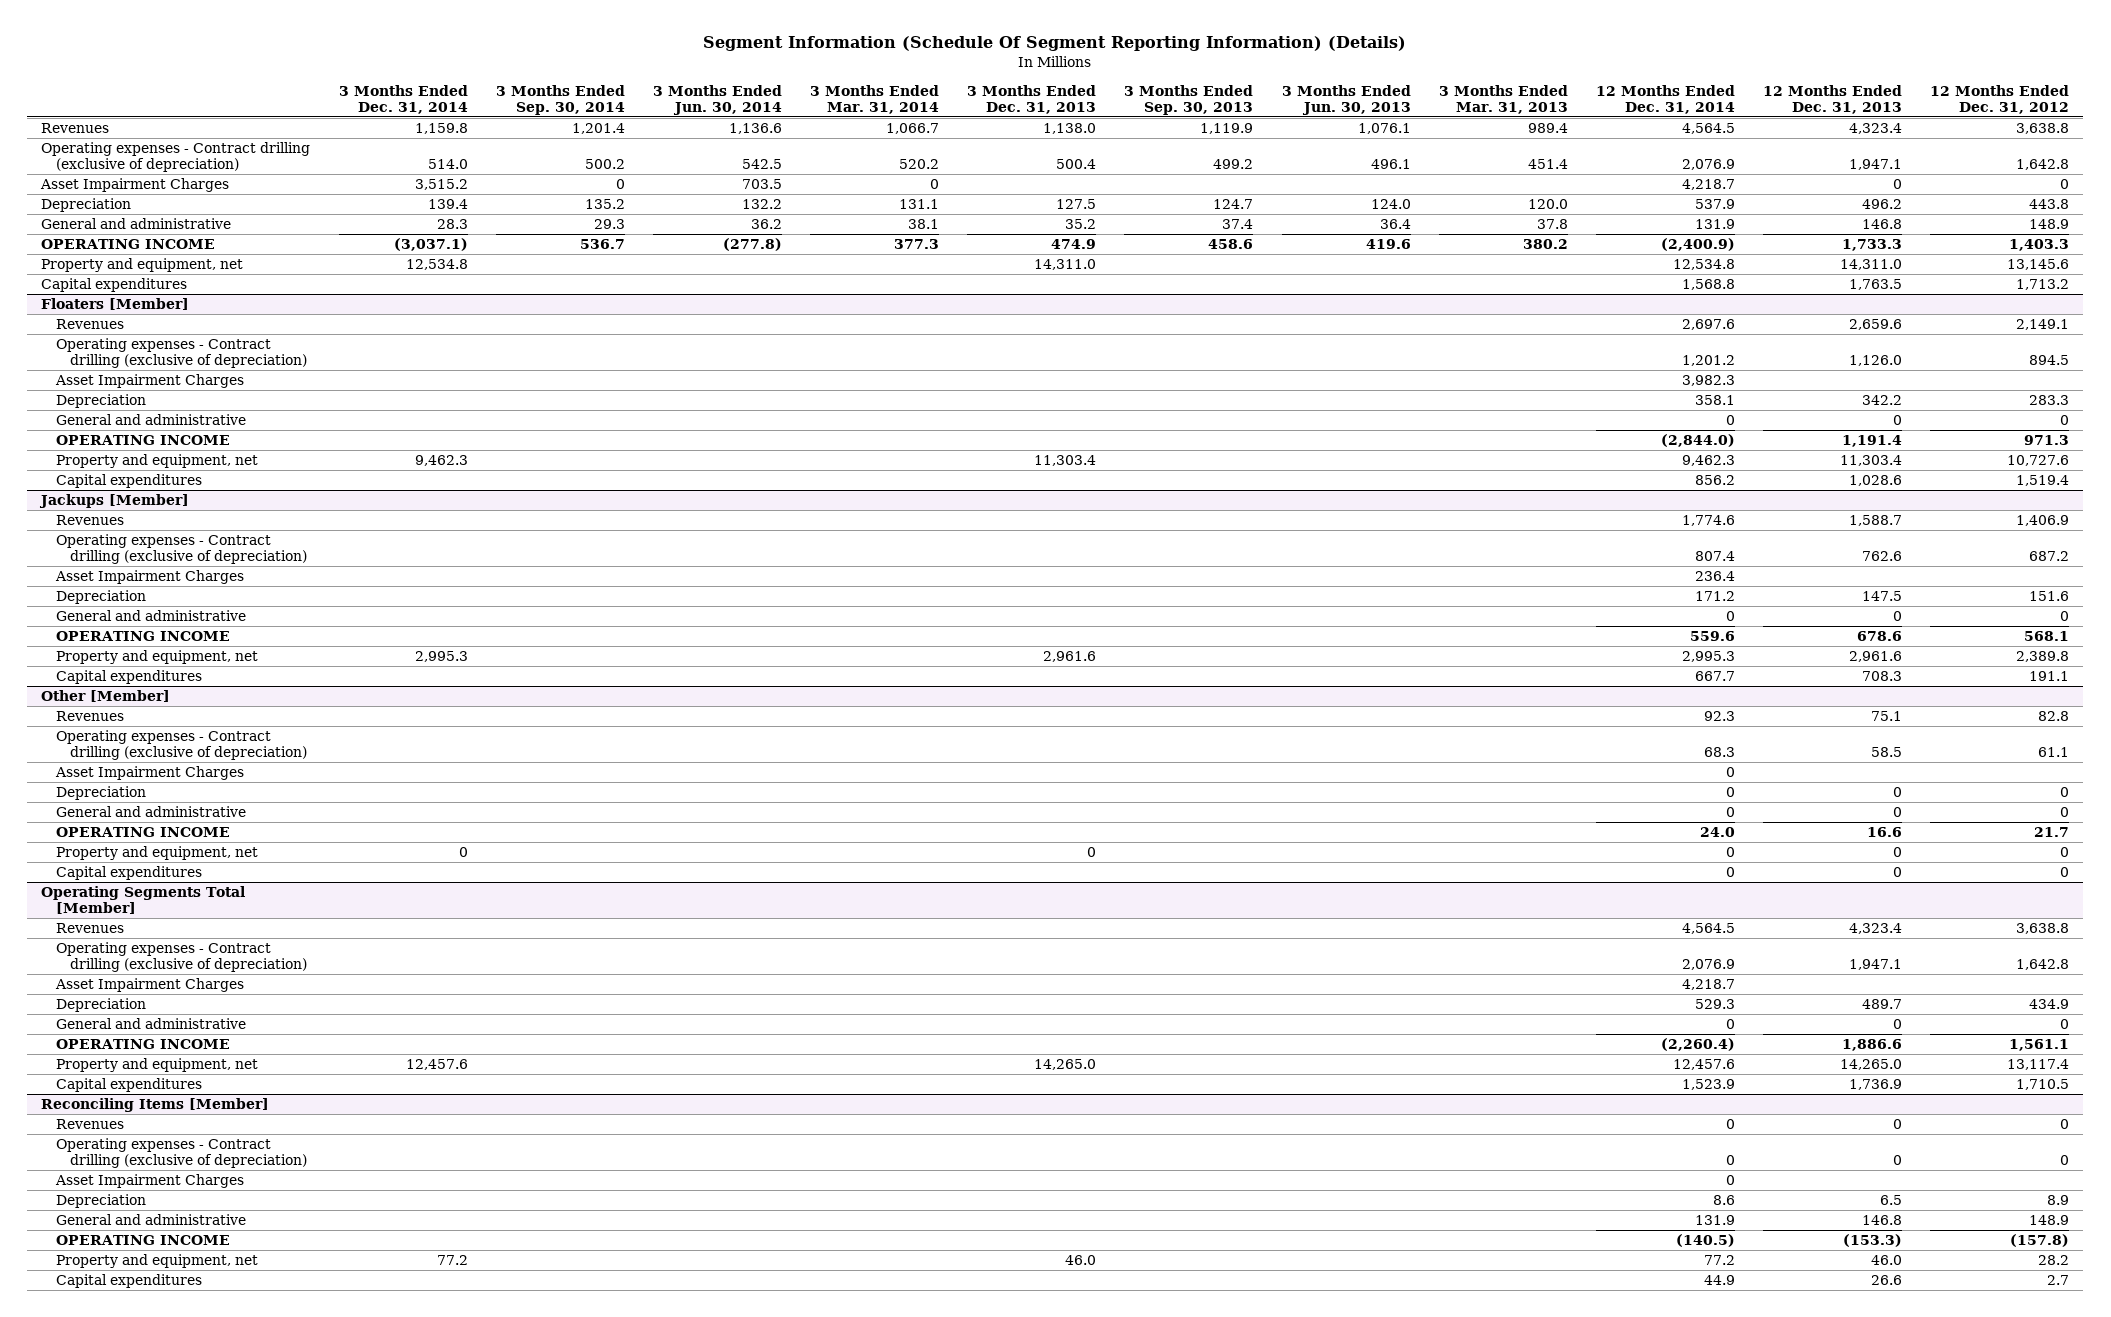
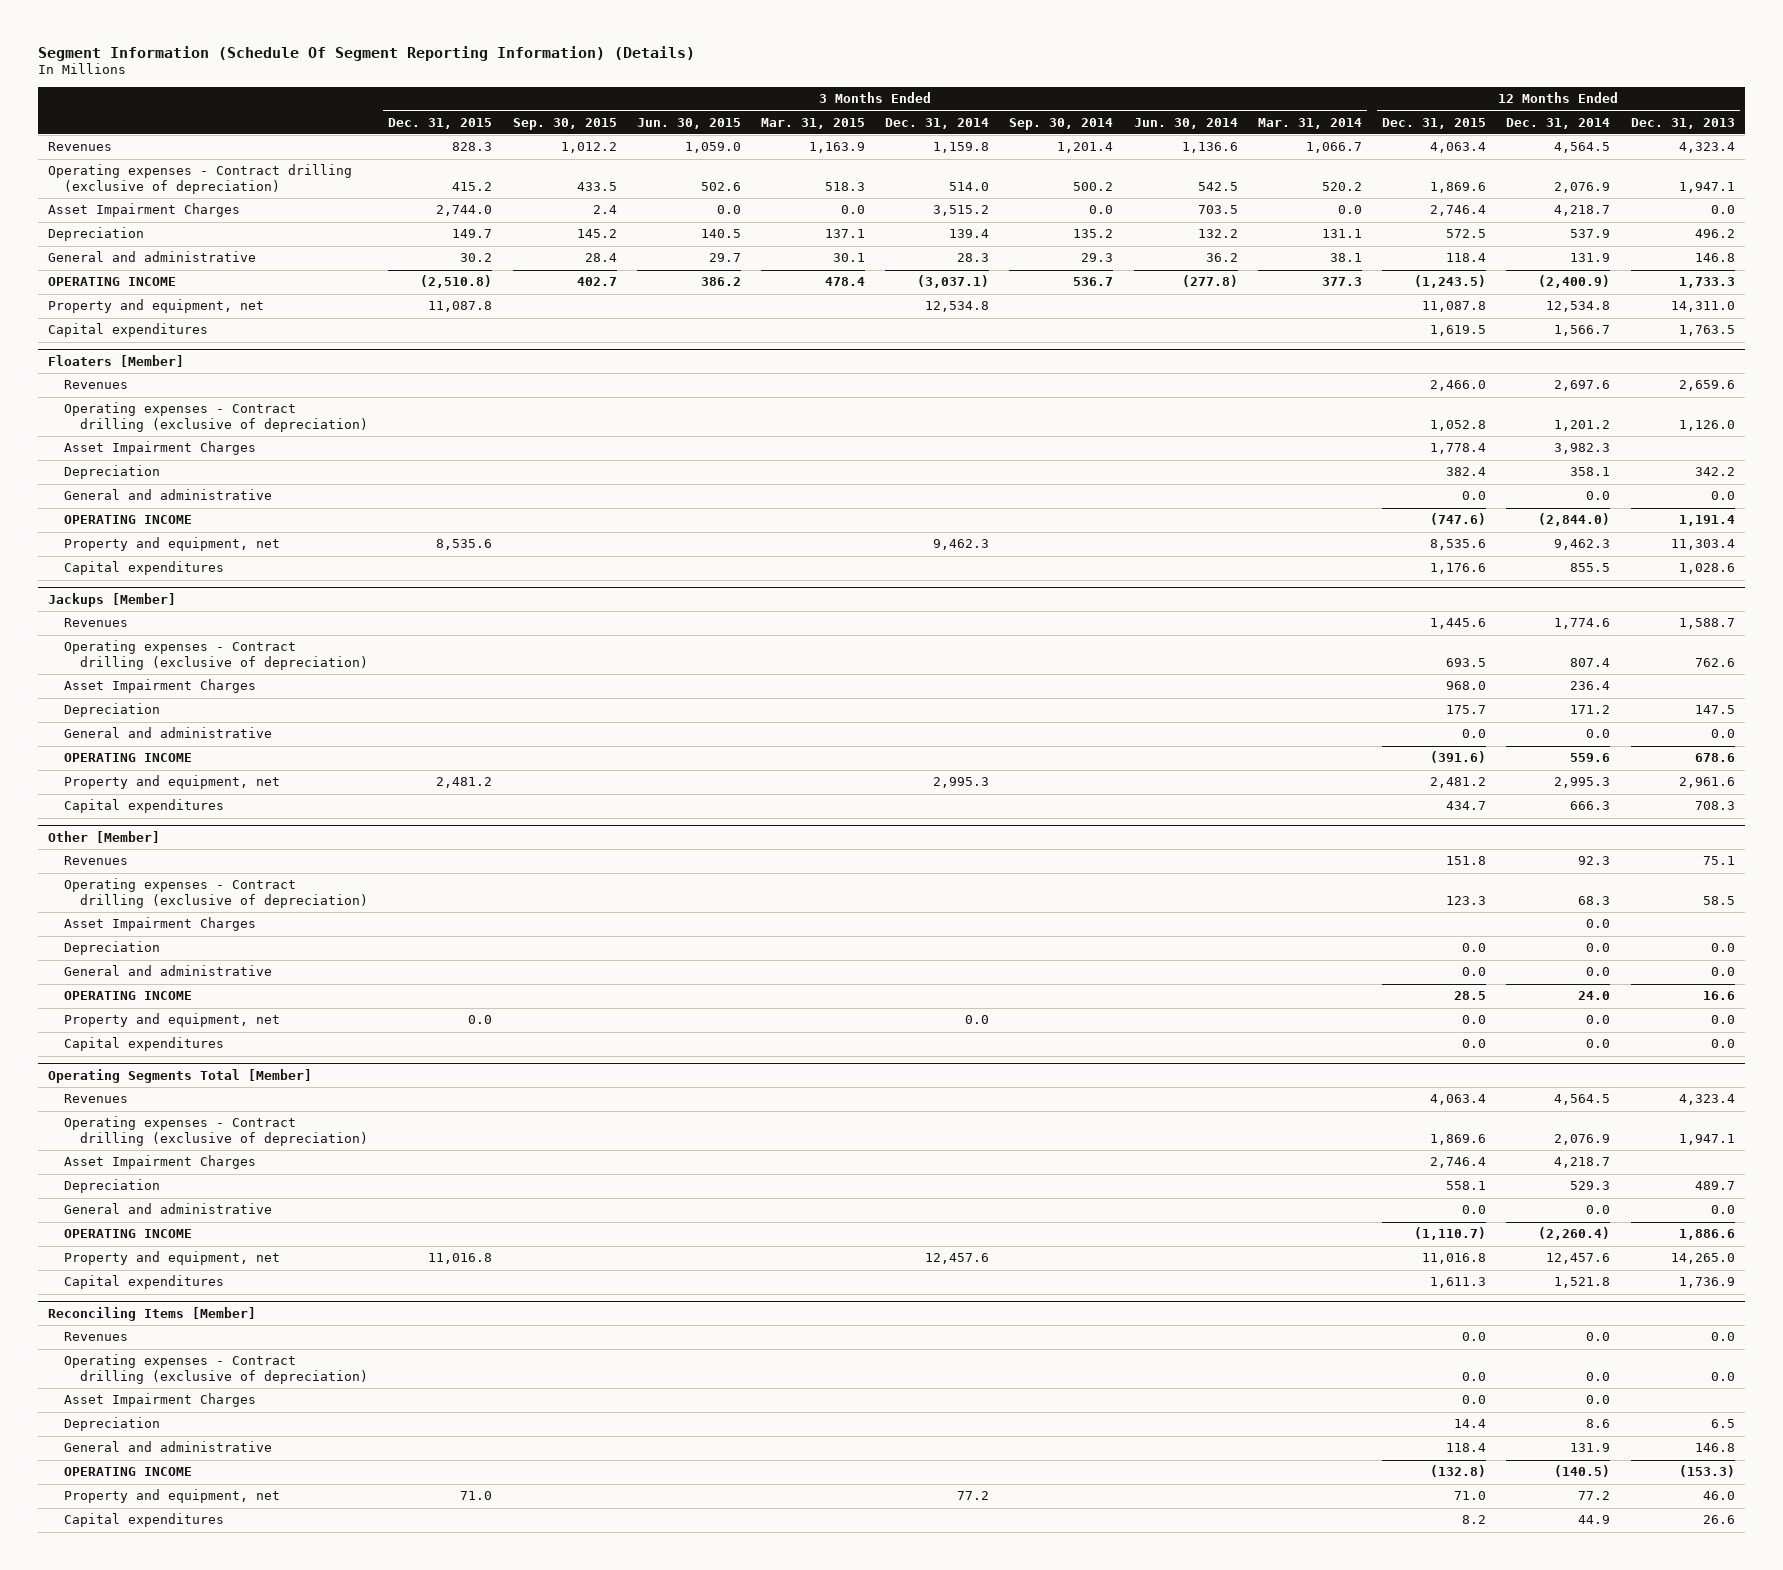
[967,84,1097,114] 3 Months Ended Dec. 31, 2013 -> none
[1124,84,1254,115] 3 Months Ended Sep. 30, 2013 -> none
[1281,84,1411,115] 3 Months Ended Jun. 30, 2013 -> none
[1438,84,1568,114] 3 Months Ended Mar. 31, 2013 -> none
[1930,84,2070,114] 12 Months Ended Dec. 31, 2012 -> none
none -> [388,117,493,129] Dec. 31, 2015
none -> [512,117,617,130] Sep. 30, 2015
none -> [636,117,741,129] Jun. 30, 2015
none -> [760,117,865,129] Mar. 31, 2015
none -> [1382,117,1487,129] Dec. 31, 2015
[615,179,625,190] 0 -> [1089,205,1114,215] 0.0
[930,179,940,190] 0 -> [1337,205,1362,215] 0.0
[1893,179,1903,190] 0 -> [1710,205,1735,215] 0.0
[1681,279,1735,291] 1,568.8 -> [1554,325,1611,337] 1,566.7
[1725,415,1735,426] 0 -> [1586,491,1611,501] 0.0
[1893,415,1903,426] 0 -> [1710,491,1735,501] 0.0
[1694,475,1735,486] 856.2 -> [1570,563,1611,573] 855.5
[1725,611,1735,622] 0 -> [1586,729,1611,739] 0.0
[1893,611,1903,622] 0 -> [1710,729,1735,739] 0.0
[1694,671,1735,682] 667.7 -> [1570,801,1611,811] 666.3
[1725,767,1735,778] 0 -> [1586,919,1611,929] 0.0
[1725,787,1735,798] 0 -> [1586,943,1611,953] 0.0
[1893,787,1903,798] 0 -> [1710,943,1735,953] 0.0
[1725,807,1735,818] 0 -> [1586,967,1611,977] 0.0
[1893,807,1903,818] 0 -> [1710,967,1735,977] 0.0
[458,847,468,858] 0 -> [965,1015,990,1025] 0.0
[1725,847,1735,858] 0 -> [1586,1015,1611,1025] 0.0
[1893,847,1903,858] 0 -> [1710,1015,1735,1025] 0.0
[1725,867,1735,878] 0 -> [1586,1039,1611,1049] 0.0
[1893,867,1903,878] 0 -> [1710,1039,1735,1049] 0.0
[1725,1019,1735,1030] 0 -> [1586,1205,1611,1215] 0.0
[1893,1019,1903,1030] 0 -> [1710,1205,1735,1215] 0.0
[1681,1079,1735,1091] 1,523.9 -> [1554,1277,1611,1289] 1,521.8
[1725,1119,1735,1130] 0 -> [1586,1332,1611,1342] 0.0
[1893,1119,1903,1130] 0 -> [1710,1332,1735,1342] 0.0
[1725,1155,1735,1166] 0 -> [1586,1371,1611,1381] 0.0
[1893,1155,1903,1166] 0 -> [1710,1371,1735,1381] 0.0
[1725,1175,1735,1186] 0 -> [1586,1395,1611,1405] 0.0

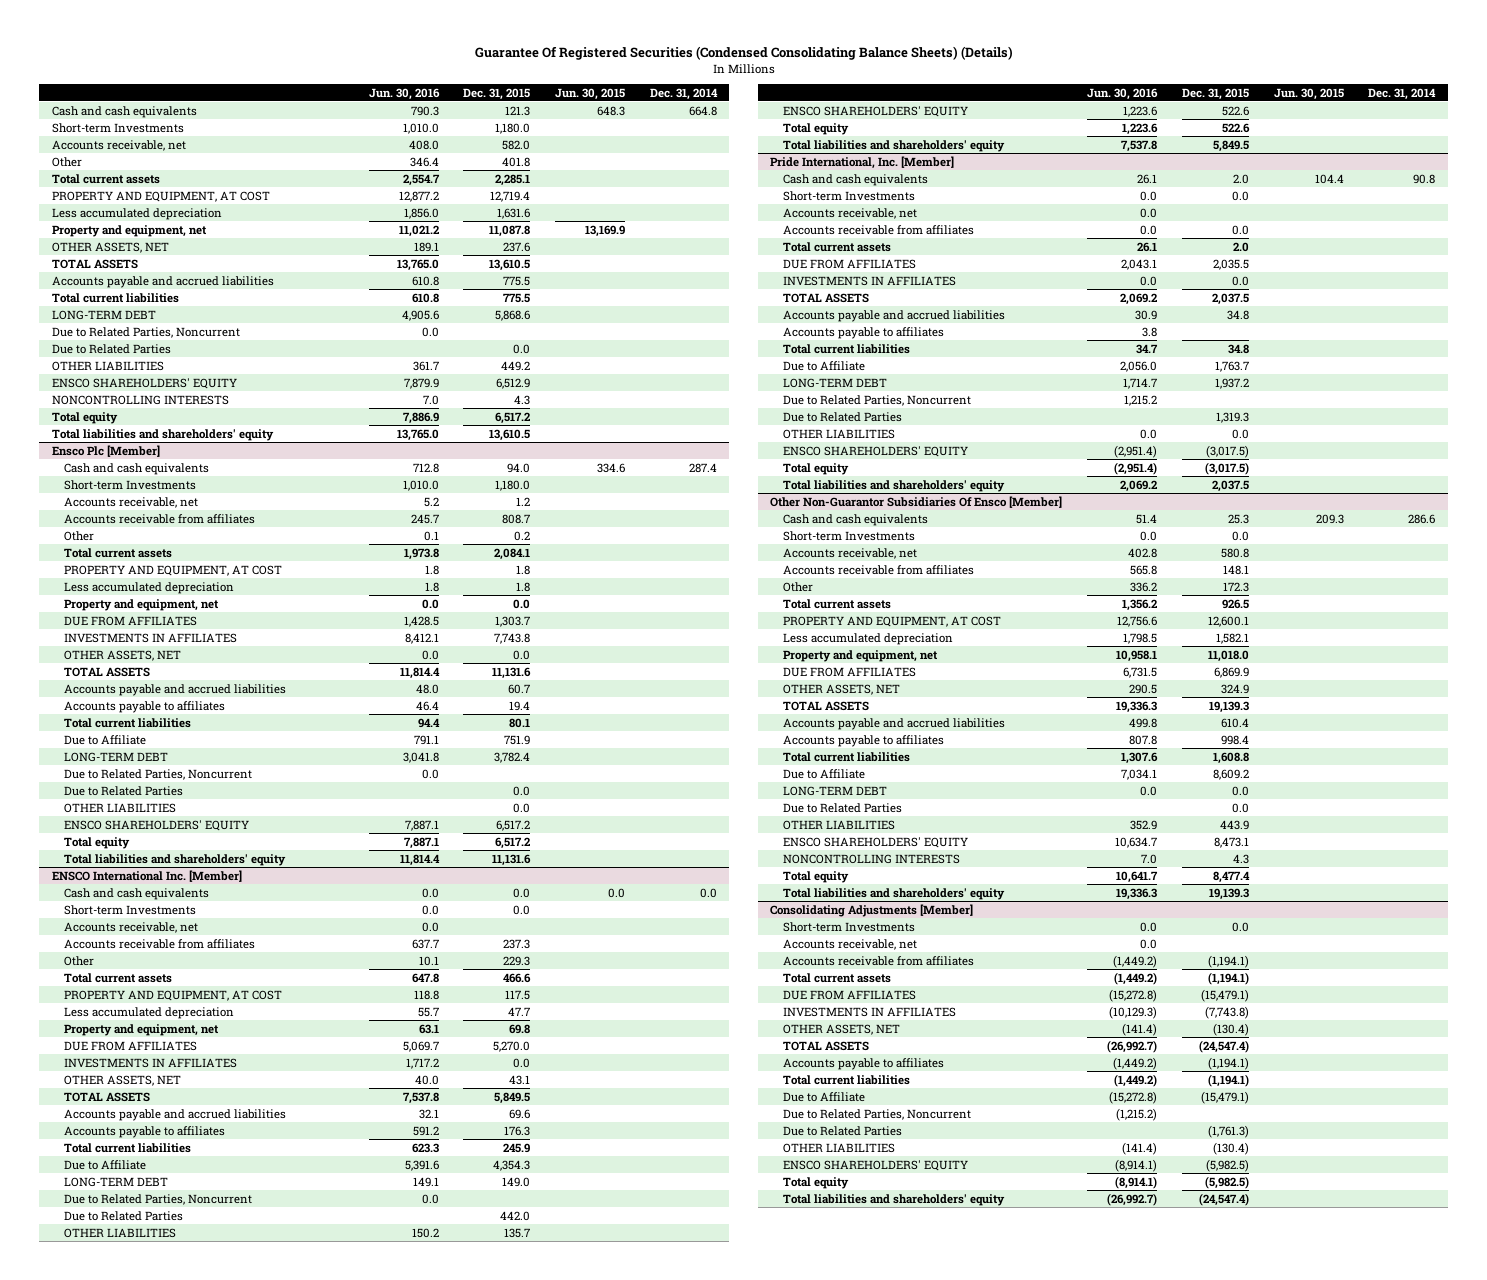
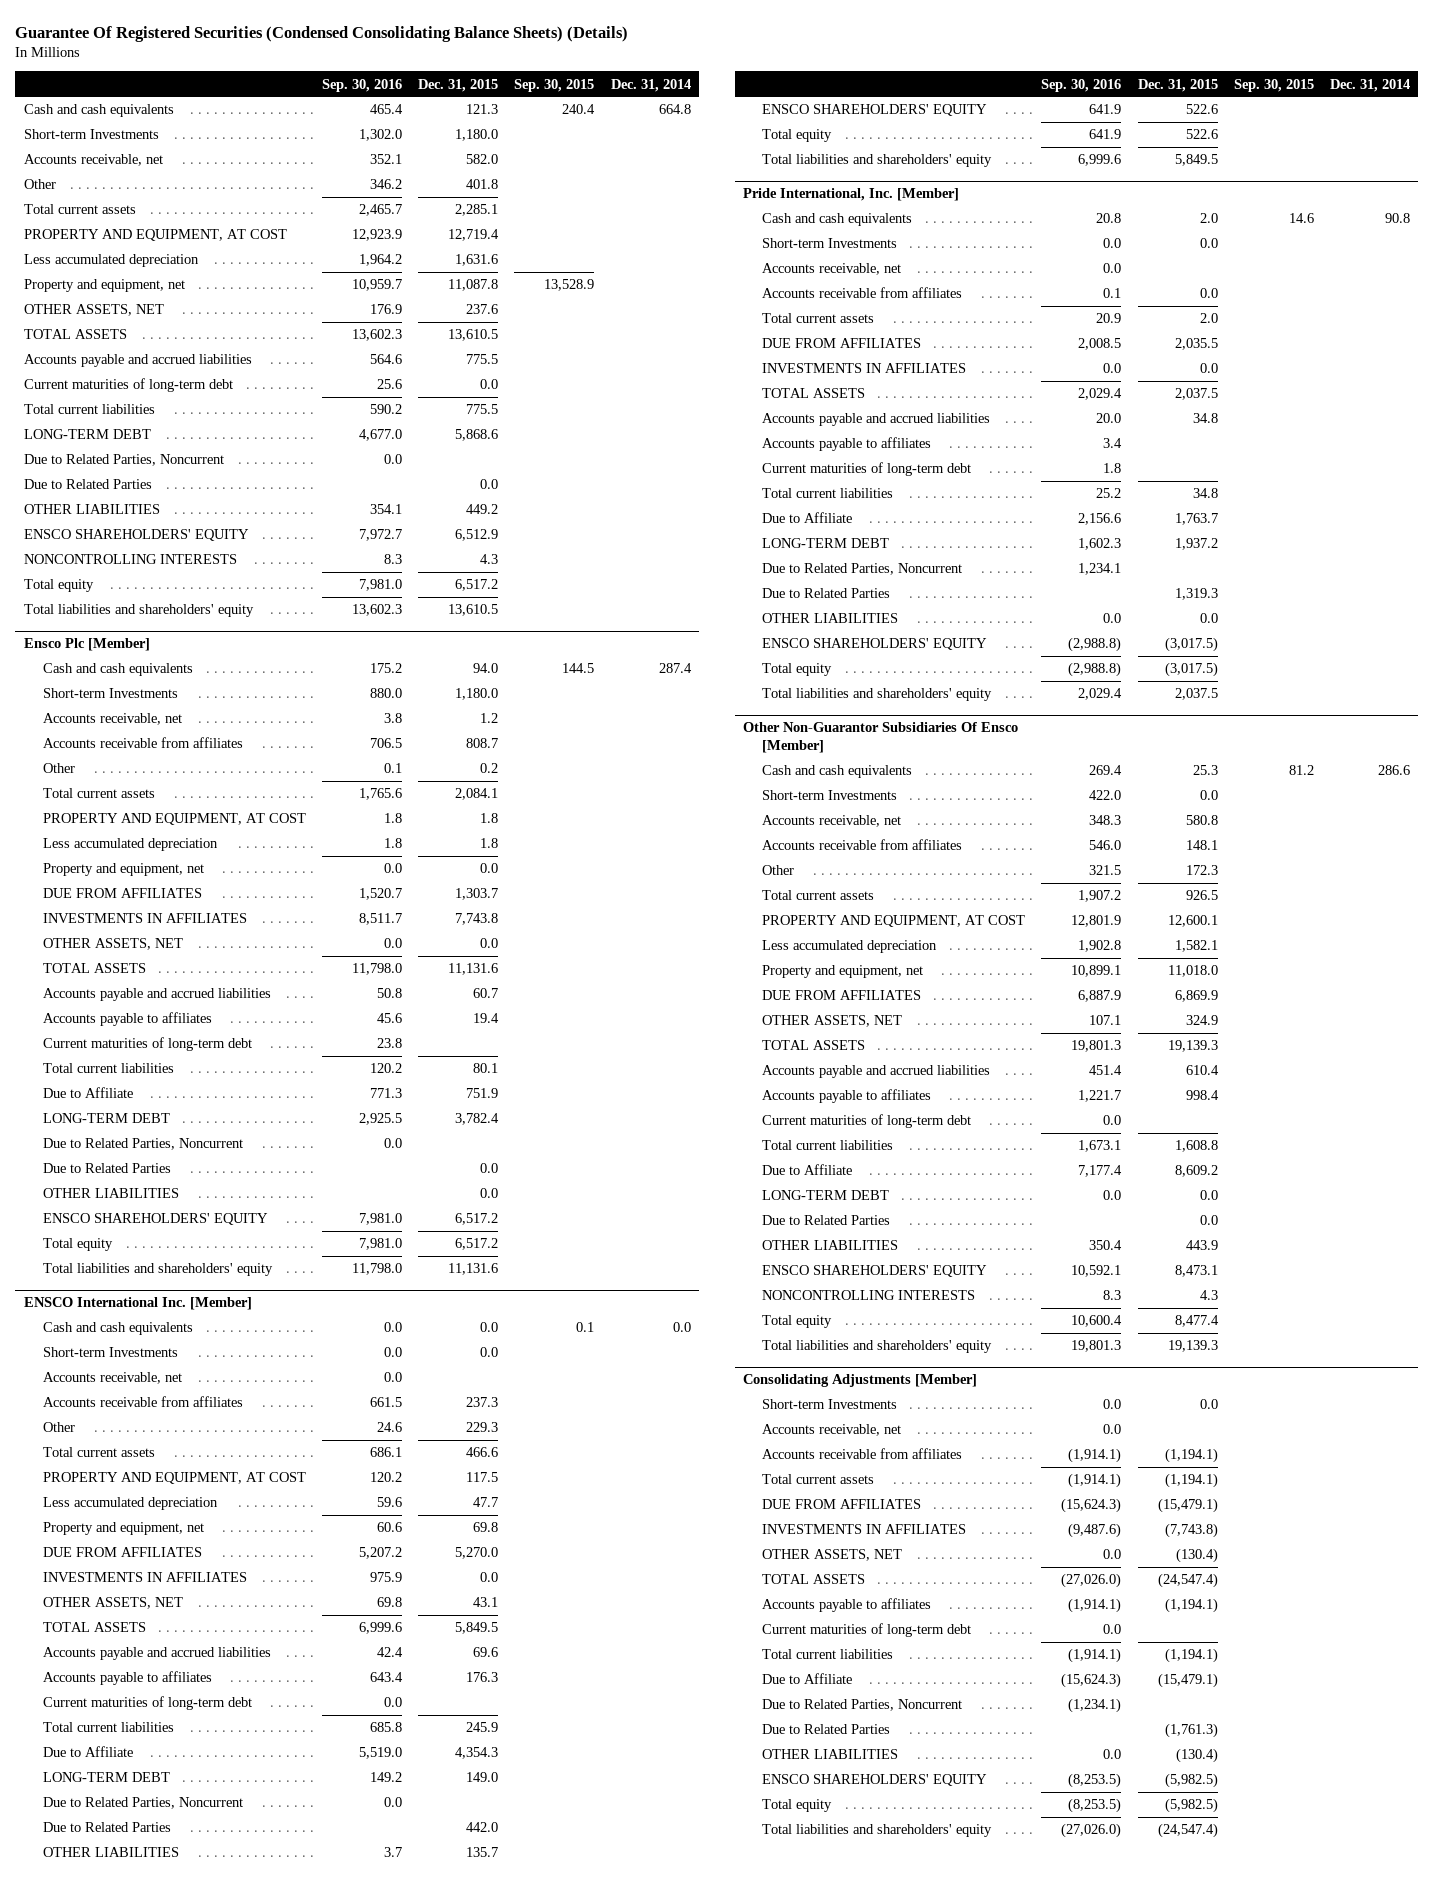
[368,87,440,100] Jun. 30, 2016 -> none
[555,87,626,100] Jun. 30, 2015 -> none
none -> [322,78,403,92] Sep. 30, 2016
none -> [514,78,595,92] Sep. 30, 2015
none -> [23,378,233,393] Current maturities of long-term debt
none -> [42,1037,252,1052] Current maturities of long-term debt
none -> [42,1696,252,1711] Current maturities of long-term debt
none -> [762,462,972,477] Current maturities of long-term debt
none -> [762,1114,972,1129] Current maturities of long-term debt
none -> [762,1623,972,1638] Current maturities of long-term debt

